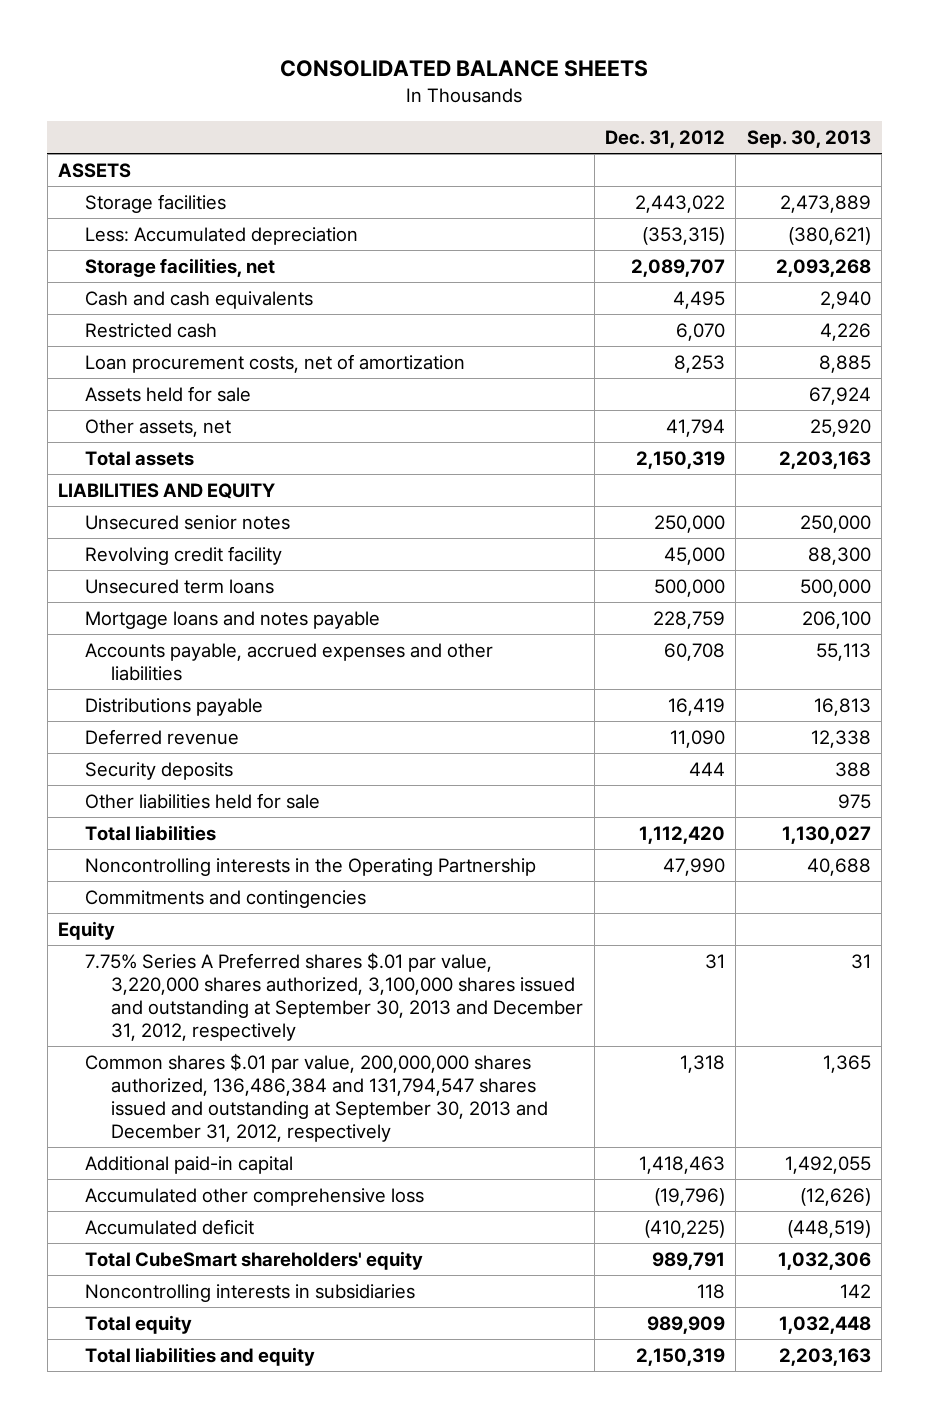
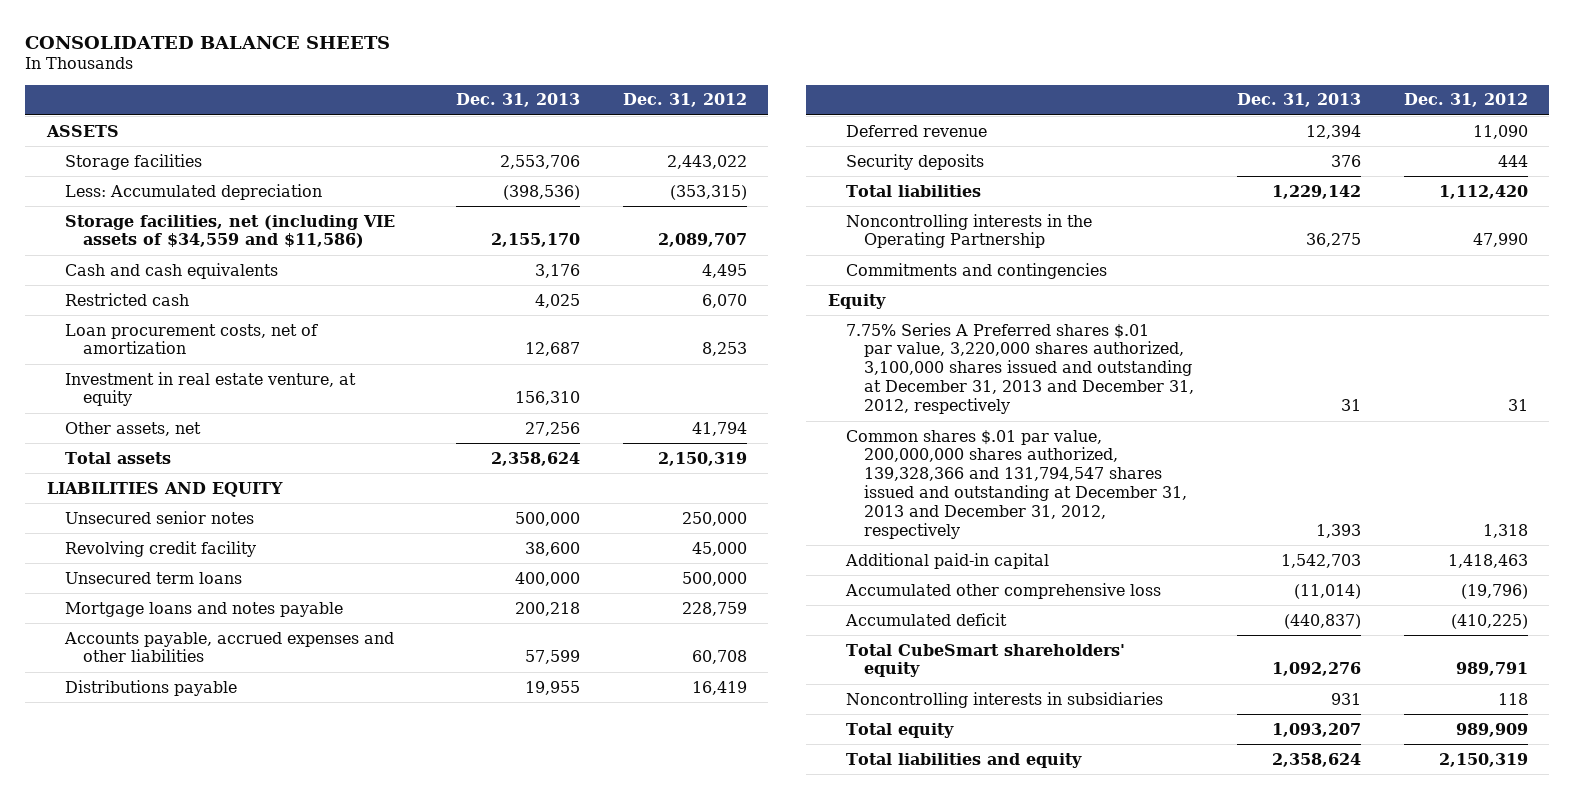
[746,129,871,148] Sep. 30, 2013 -> none
none -> [455,93,580,108] Dec. 31, 2013
[84,257,275,277] Storage facilities, net -> [64,214,395,249] Storage facilities, net (including VIE assets of $34,559 and $11,586)
[84,385,251,402] Assets held for sale -> none
none -> [64,371,356,407] Investment in real estate venture, at equity
[84,792,320,809] Other liabilities held for sale -> none
[84,951,584,1041] 7.75% Series A Preferred shares $.01 par value, 3,220,000 shares authorized, 3,100,000 shares issued and outstanding at September 30, 2013 and December 31, 2012, respectively -> [845,322,1195,415] 7.75% Series A Preferred shares $.01 par value, 3,220,000 shares authorized, 3,100,000 shares issued and outstanding at December 31, 2013 and December 31, 2012, respectively
[84,1052,549,1142] Common shares $.01 par value, 200,000,000 shares authorized, 136,486,384 and 131,794,547 shares issued and outstanding at September 30, 2013 and December 31, 2012, respectively -> [845,429,1188,539] Common shares $.01 par value, 200,000,000 shares authorized, 139,328,366 and 131,794,547 shares issued and outstanding at December 31, 2013 and December 31, 2012, respectively

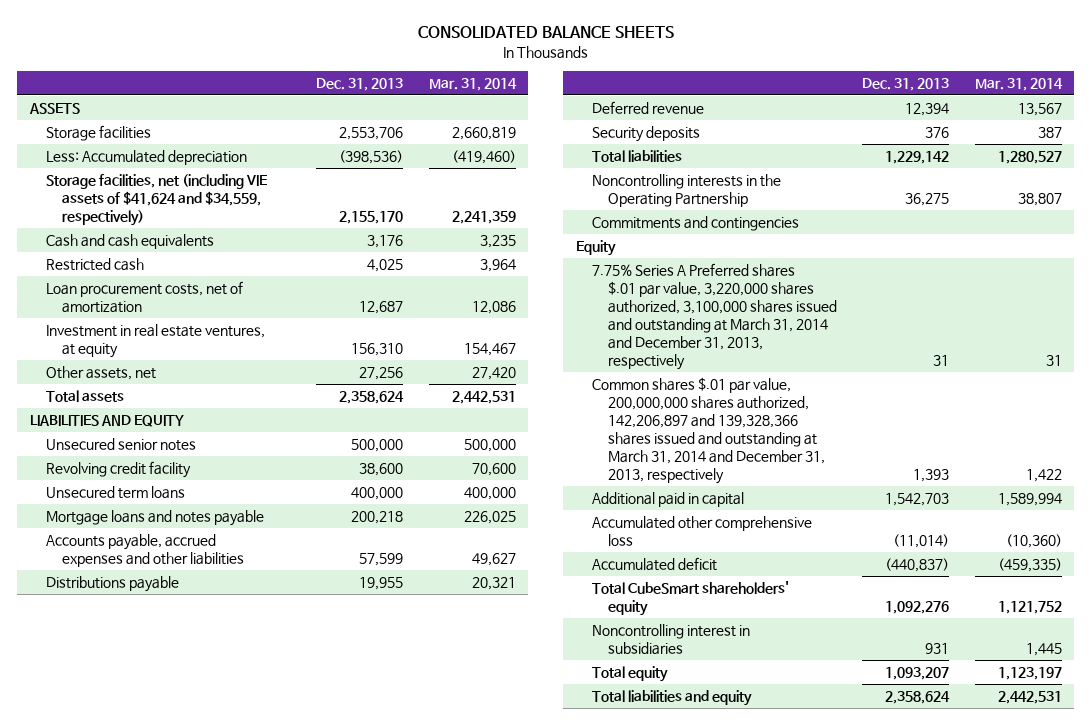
[622,93,747,108] Dec. 31, 2012 -> none
none -> [428,77,517,91] Mar. 31, 2014
[64,214,395,249] Storage facilities, net (including VIE assets of $34,559 and $11,586) -> [45,174,267,226] Storage facilities, net (including VIE assets of $41,624 and $34,559, respectively)
[64,371,356,407] Investment in real estate venture, at equity -> [45,324,265,358] Investment in real estate ventures, at equity
[845,322,1195,415] 7.75% Series A Preferred shares $.01 par value, 3,220,000 shares authorized, 3,100,000 shares issued and outstanding at December 31, 2013 and December 31, 2012, respectively -> [591,263,837,370] 7.75% Series A Preferred shares $.01 par value, 3,220,000 shares authorized, 3,100,000 shares issued and outstanding at March 31, 2014 and December 31, 2013, respectively
[845,429,1188,539] Common shares $.01 par value, 200,000,000 shares authorized, 139,328,366 and 131,794,547 shares issued and outstanding at December 31, 2013 and December 31, 2012, respectively -> [591,377,825,484] Common shares $.01 par value, 200,000,000 shares authorized, 142,206,897 and 139,328,366 shares issued and outstanding at March 31, 2014 and December 31, 2013, respectively
[844,552,1049,569] Additional paid-in capital -> [591,492,744,508] Additional paid in capital
[845,691,1163,708] Noncontrolling interests in subsidiaries -> [591,624,750,655] Noncontrolling interest in subsidiaries

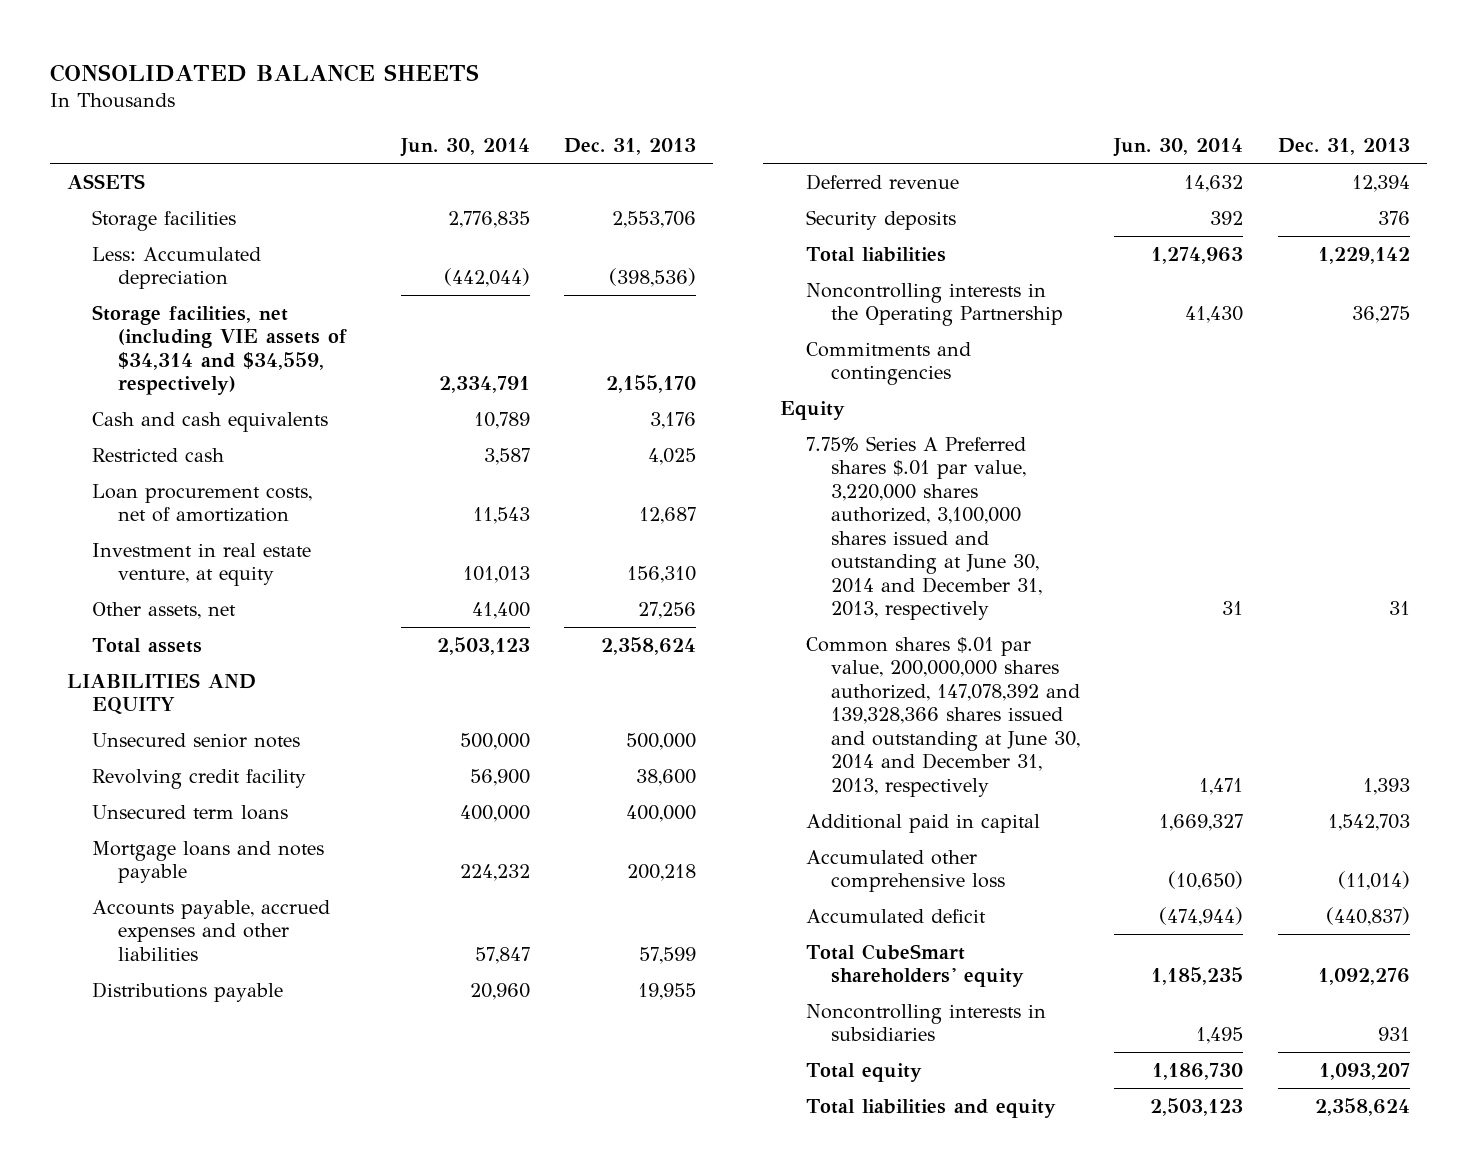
[428,77,517,91] Mar. 31, 2014 -> none
none -> [399,138,530,158] Jun. 30, 2014
[45,174,267,226] Storage facilities, net (including VIE assets of $41,624 and $34,559, respectively) -> [92,304,347,396] Storage facilities, net (including VIE assets of $34,314 and $34,559, respectively)
[45,324,265,358] Investment in real estate ventures, at equity -> [92,542,312,587] Investment in real estate venture, at equity
[591,263,837,370] 7.75% Series A Preferred shares $.01 par value, 3,220,000 shares authorized, 3,100,000 shares issued and outstanding at March 31, 2014 and December 31, 2013, respectively -> [805,435,1043,621] 7.75% Series A Preferred shares $.01 par value, 3,220,000 shares authorized, 3,100,000 shares issued and outstanding at June 30, 2014 and December 31, 2013, respectively
[591,377,825,484] Common shares $.01 par value, 200,000,000 shares authorized, 142,206,897 and 139,328,366 shares issued and outstanding at March 31, 2014 and December 31, 2013, respectively -> [805,636,1081,797] Common shares $.01 par value, 200,000,000 shares authorized, 147,078,392 and 139,328,366 shares issued and outstanding at June 30, 2014 and December 31, 2013, respectively
[591,624,750,655] Noncontrolling interest in subsidiaries -> [805,1003,1046,1042] Noncontrolling interests in subsidiaries

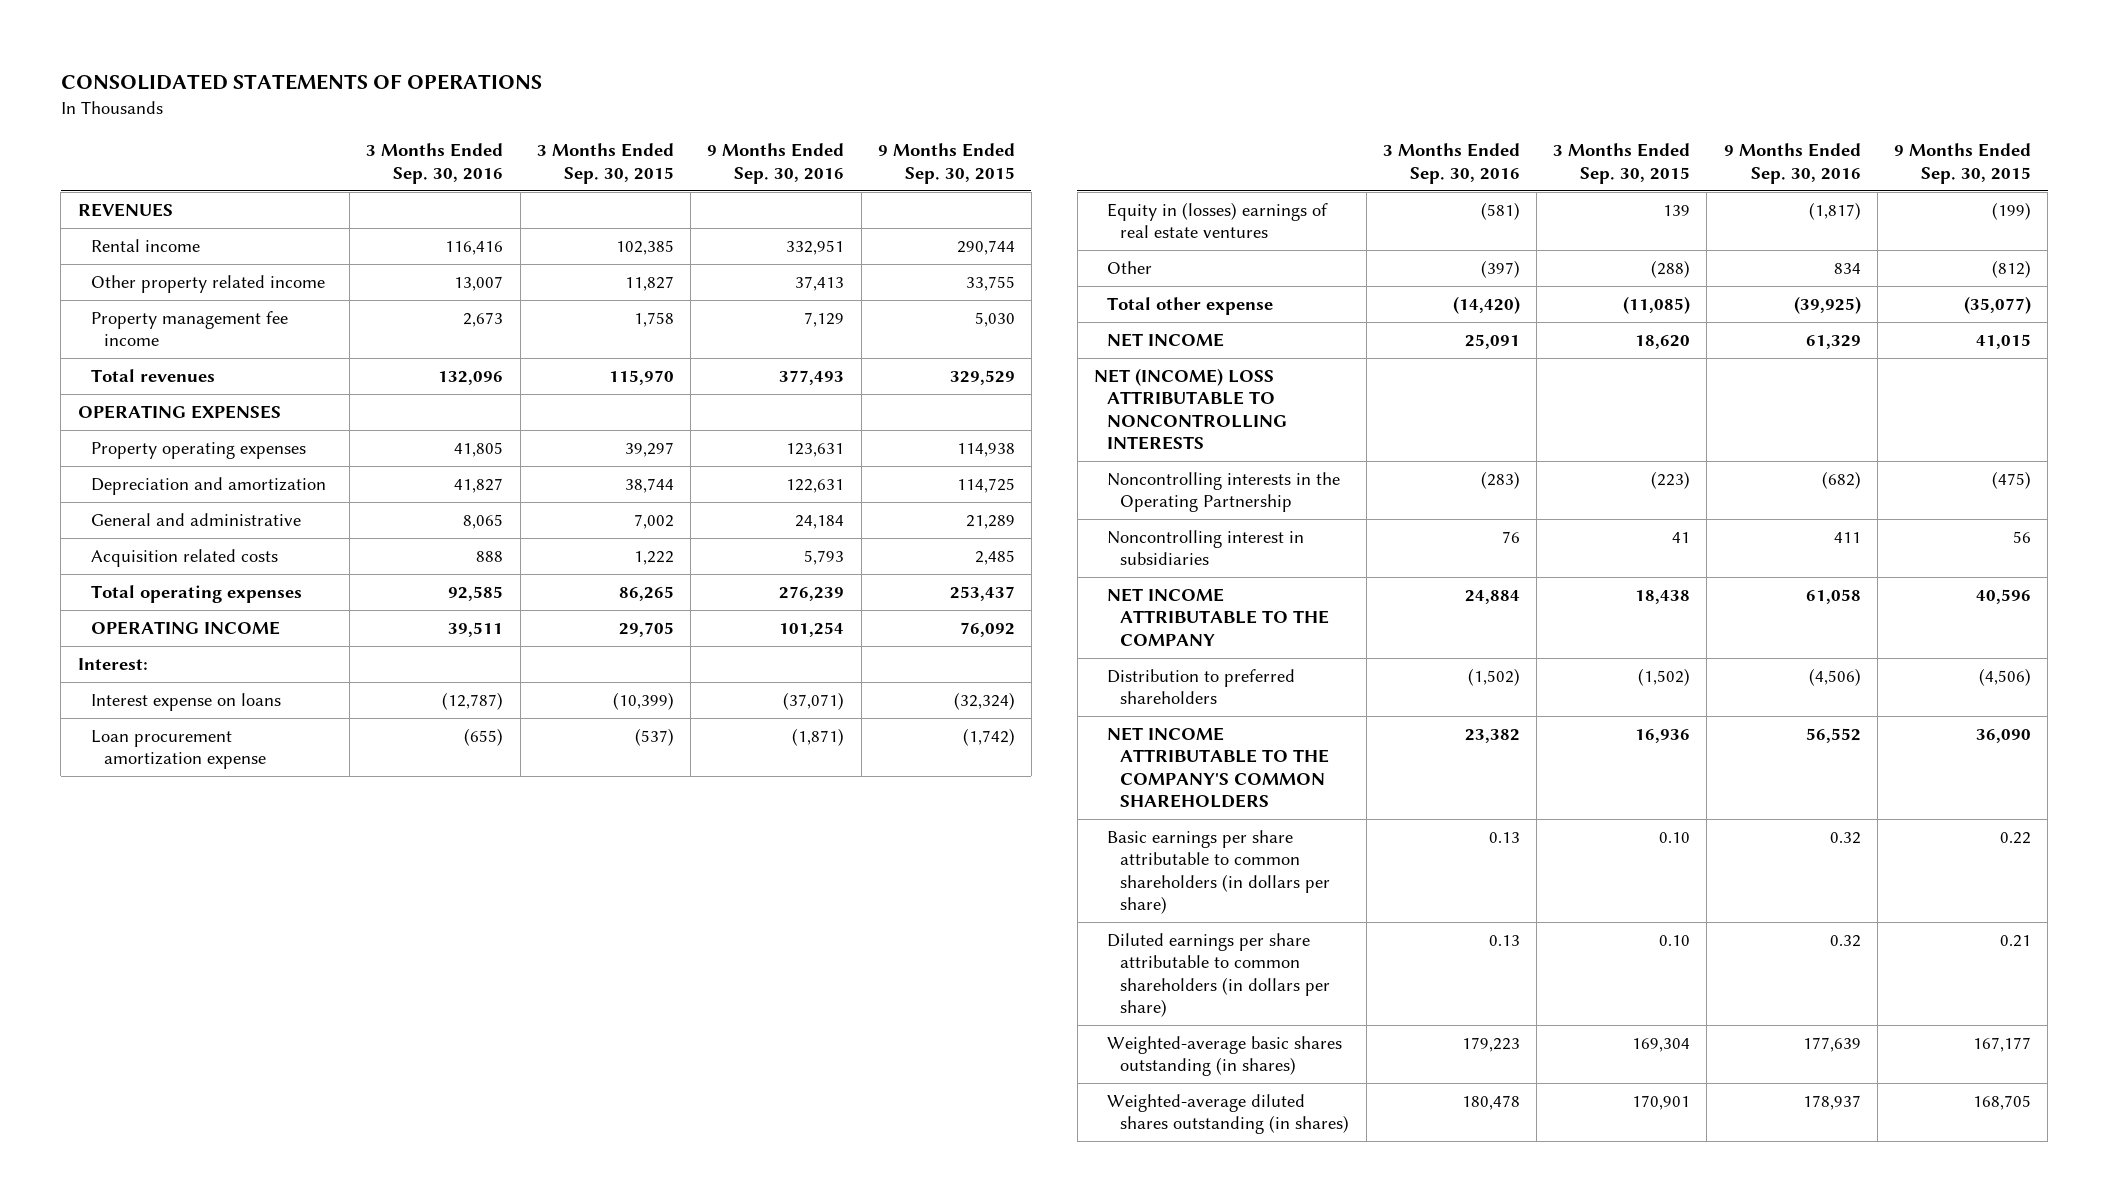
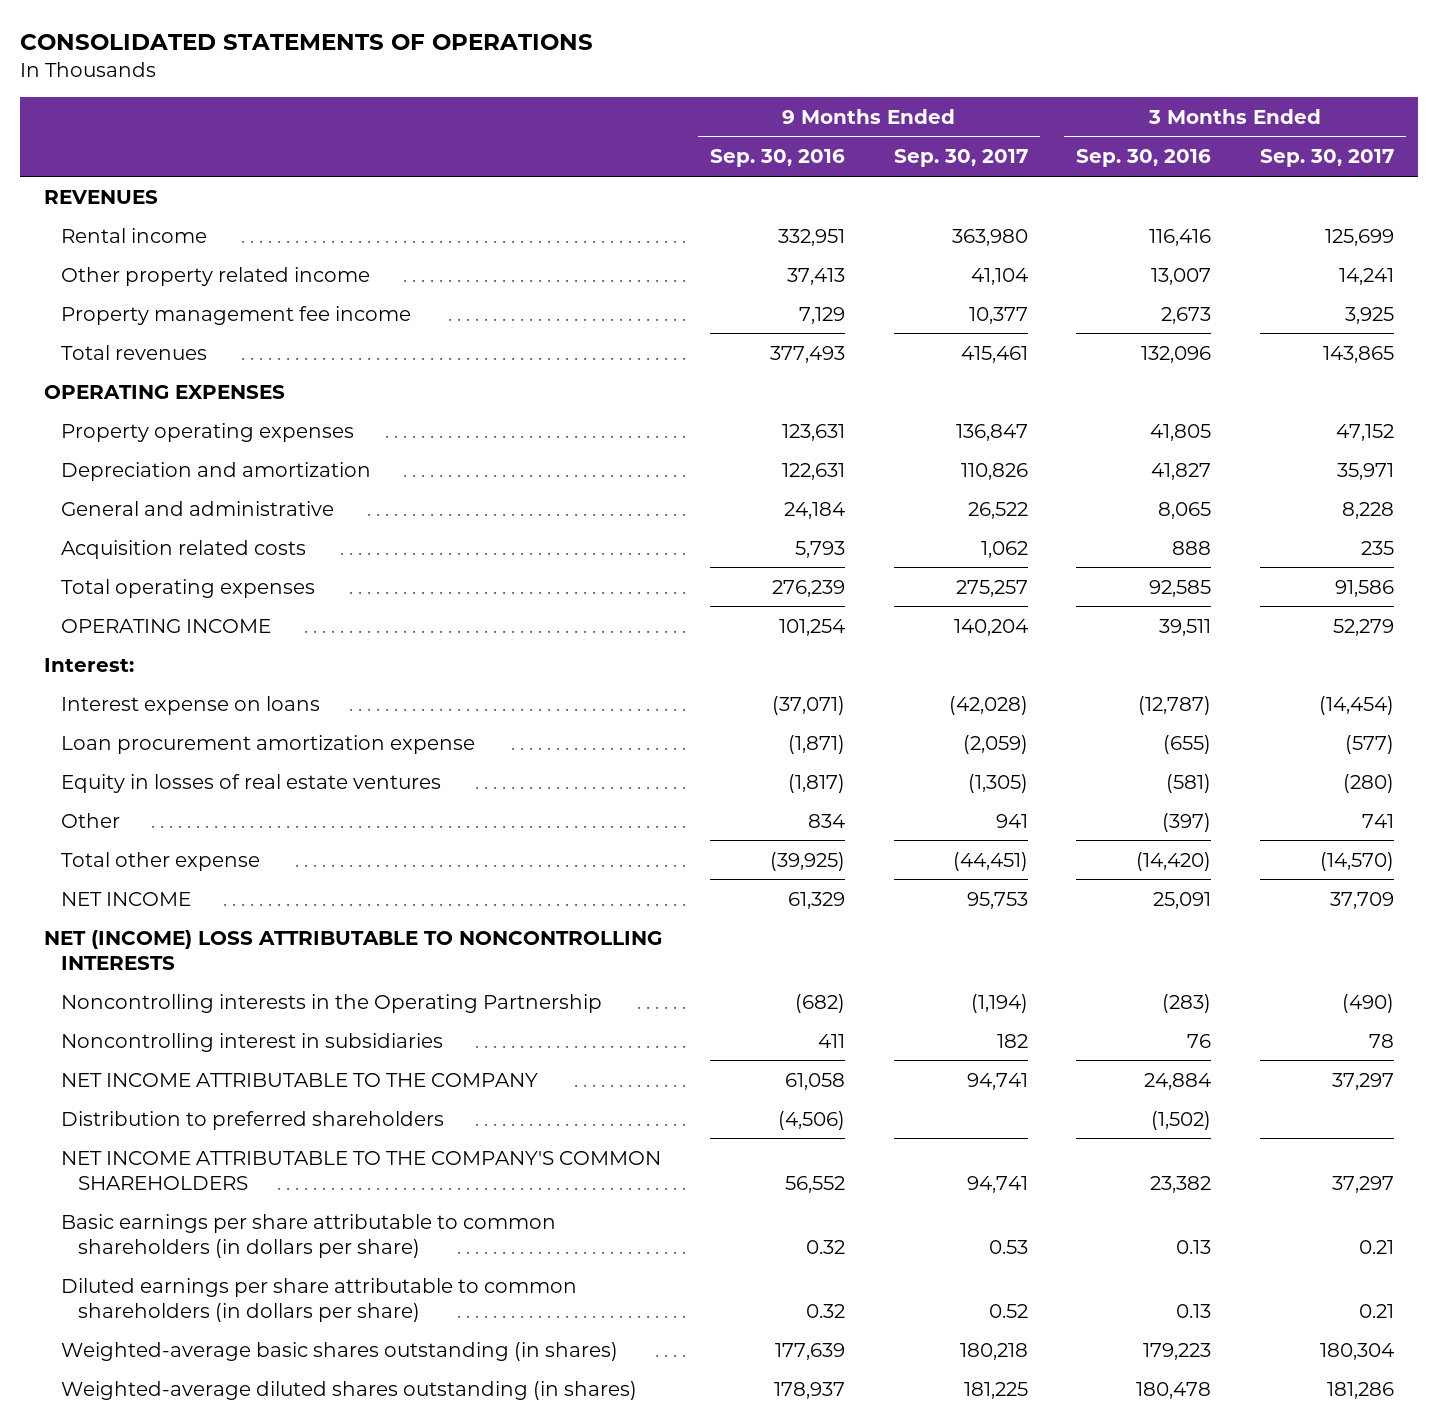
[536,143,674,184] 3 Months Ended Sep. 30, 2015 -> none
[877,143,1015,184] 9 Months Ended Sep. 30, 2015 -> none
none -> [893,149,1028,168] Sep. 30, 2017
none -> [1260,149,1395,168] Sep. 30, 2017
[1107,202,1329,239] Equity in (losses) earnings of real estate ventures -> [60,773,441,793] Equity in losses of real estate ventures

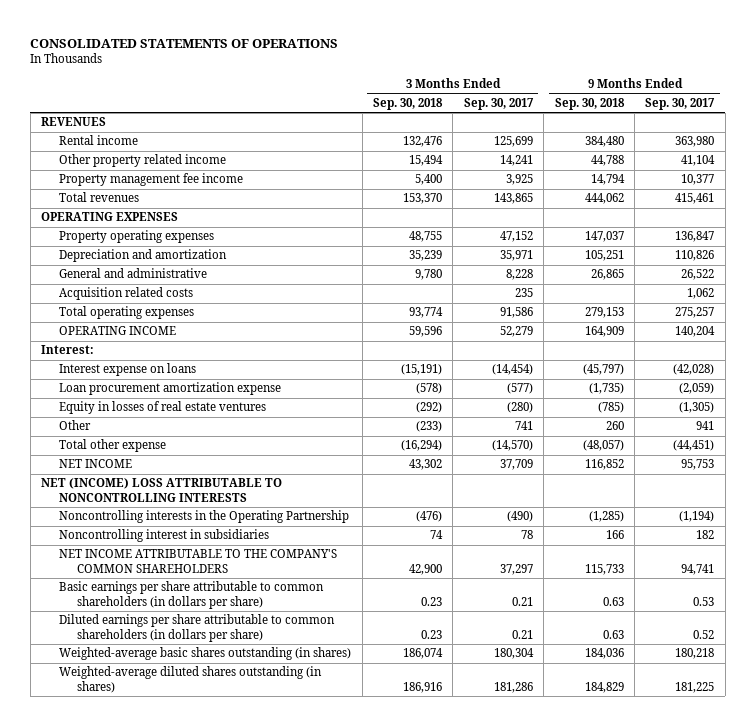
[710,149,846,168] Sep. 30, 2016 -> none
[1076,149,1212,168] Sep. 30, 2016 -> none
none -> [372,97,443,110] Sep. 30, 2018
none -> [554,97,625,110] Sep. 30, 2018
[60,1072,538,1087] NET INCOME ATTRIBUTABLE TO THE COMPANY -> none
[60,1110,444,1130] Distribution to preferred shareholders -> none

